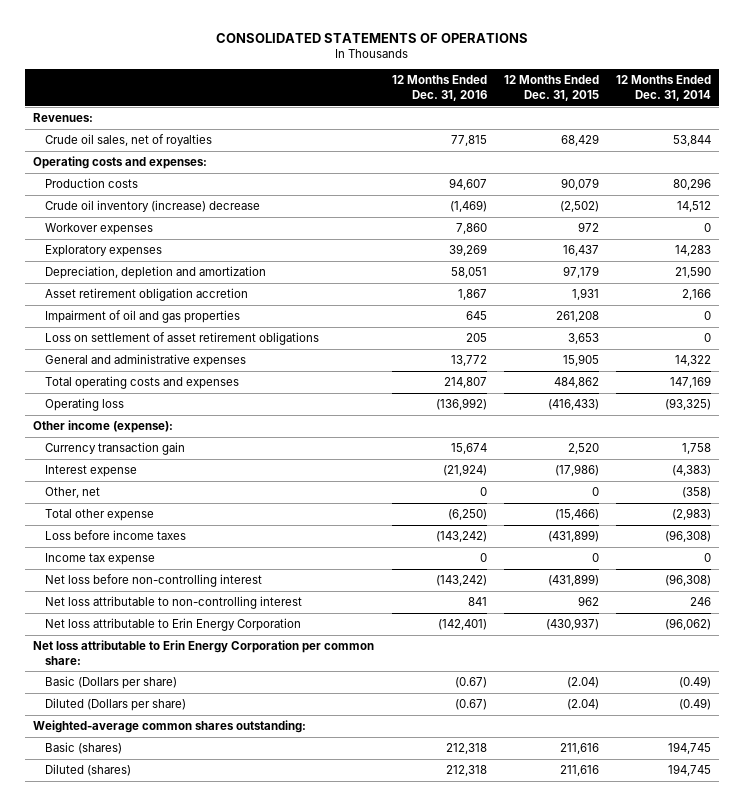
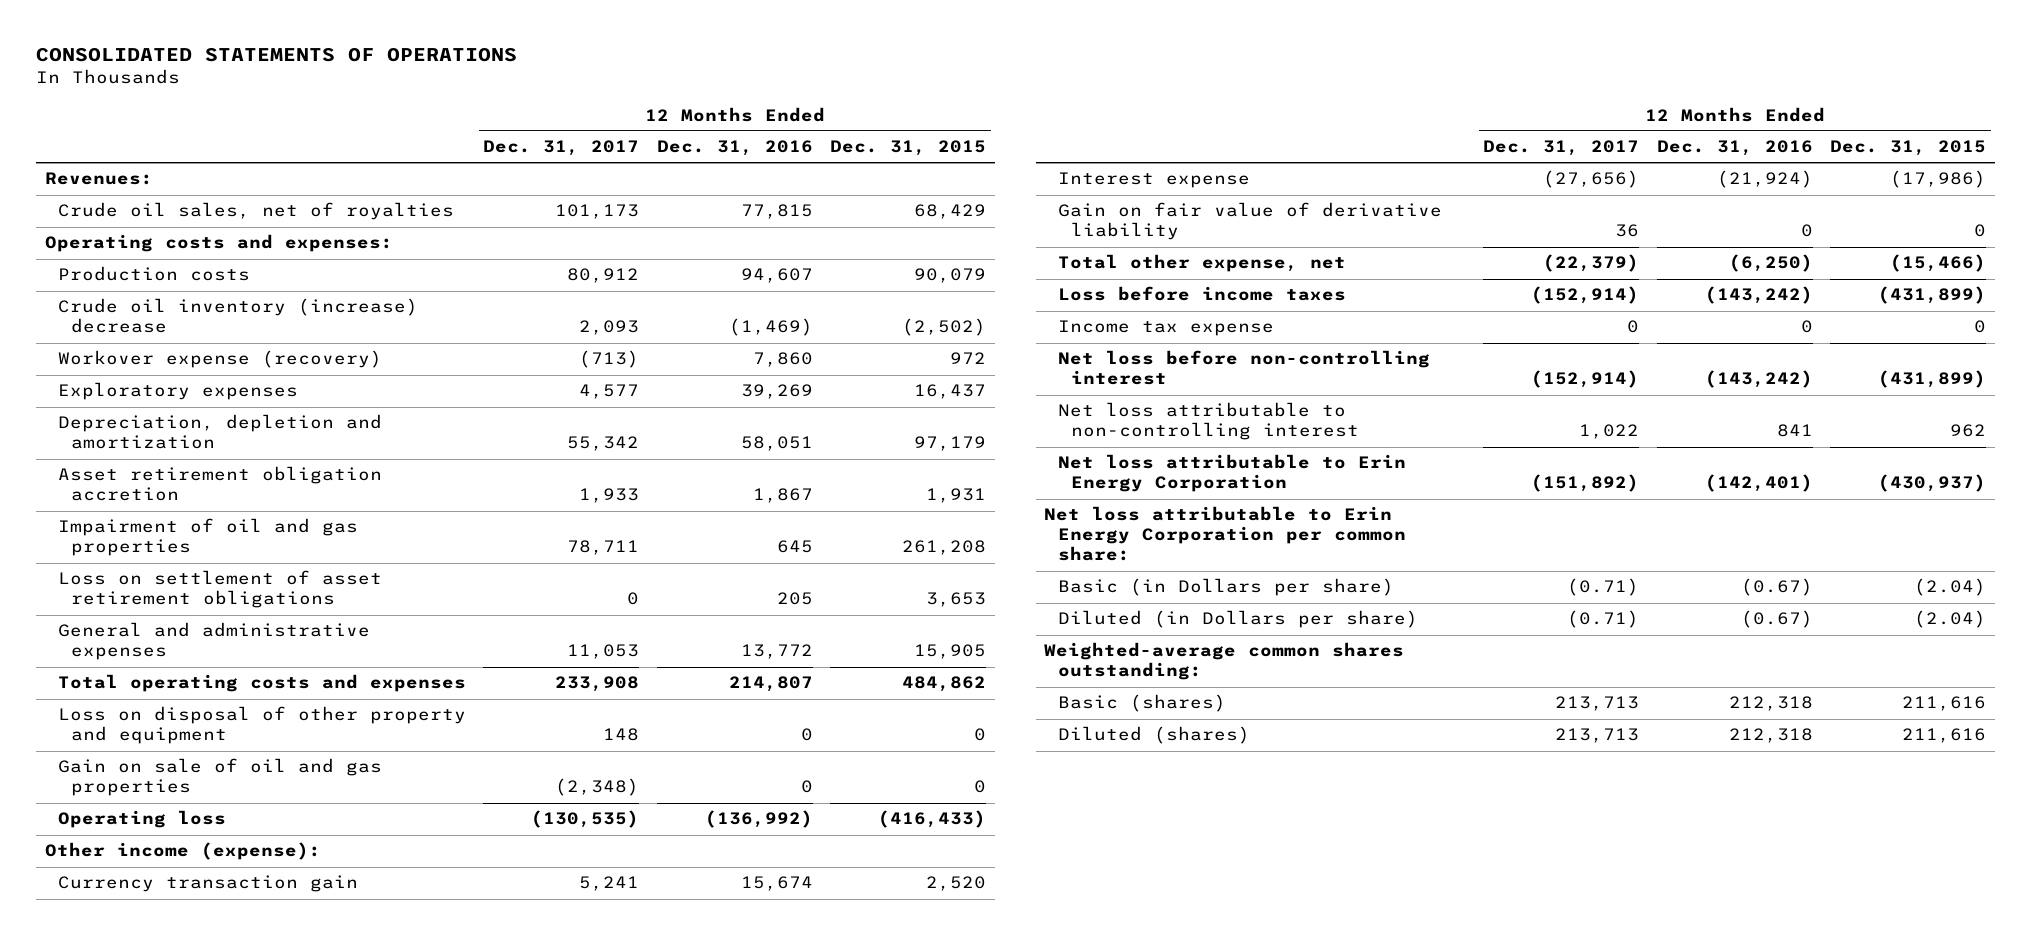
[615,75,711,101] 12 Months Ended Dec. 31, 2014 -> none
none -> [483,140,640,157] Dec. 31, 2017
[45,223,154,236] Workover expenses -> [57,350,382,369] Workover expense (recovery)
none -> [57,706,466,745] Loss on disposal of other property and equipment
none -> [57,758,382,797] Gain on sale of oil and gas properties
[45,487,101,499] Other, net -> none
none -> [1057,202,1442,241] Gain on fair value of derivative liability
[45,509,155,522] Total other expense -> [1057,254,1346,273] Total other expense, net
[45,676,178,690] Basic (Dollars per share) -> [1057,578,1394,597] Basic (in Dollars per share)
[45,698,187,712] Diluted (Dollars per share) -> [1057,610,1418,629] Diluted (in Dollars per share)

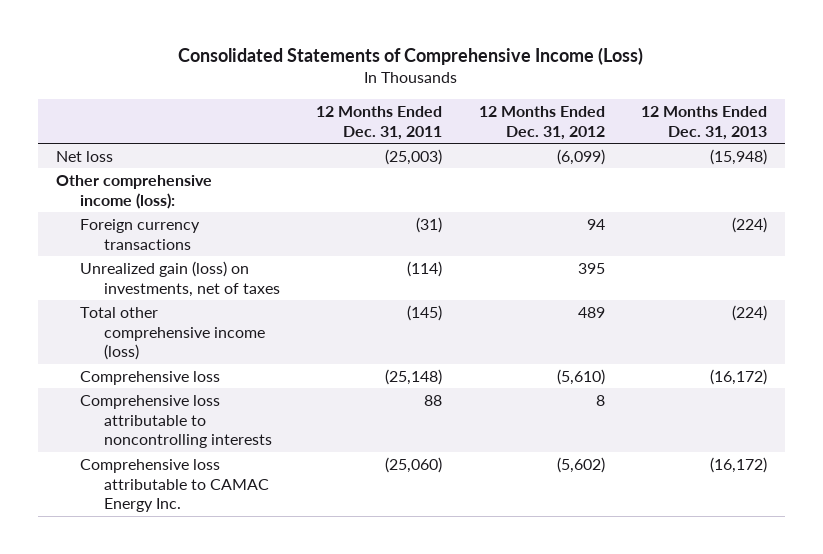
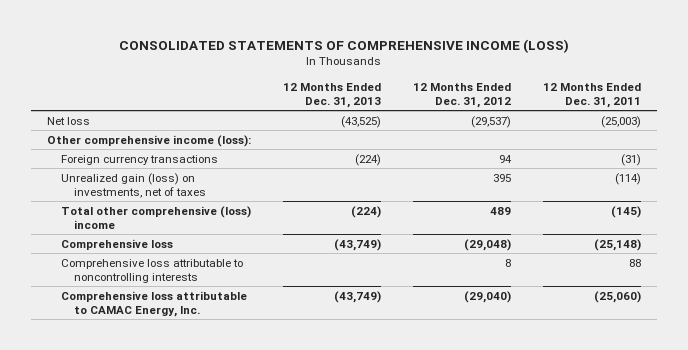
[178,47,644,66] Consolidated Statements of Comprehensive Income (Loss) -> [119,38,570,53] CONSOLIDATED STATEMENTS OF COMPREHENSIVE INCOME (LOSS)
[556,148,605,165] (6,099) -> [471,115,512,128] (29,537)
[709,148,767,165] (15,948) -> [341,115,382,128] (43,525)
[80,306,266,361] Total other comprehensive income (loss) -> [60,205,251,229] Total other comprehensive (loss) income
[556,368,605,385] (5,610) -> [464,238,512,251] (29,048)
[709,368,767,385] (16,172) -> [334,238,382,251] (43,749)
[80,458,270,513] Comprehensive loss attributable to CAMAC Energy Inc. -> [60,290,247,317] Comprehensive loss attributable to CAMAC Energy, Inc.
[556,456,605,473] (5,602) -> [464,290,512,303] (29,040)
[709,456,767,473] (16,172) -> [334,290,382,303] (43,749)

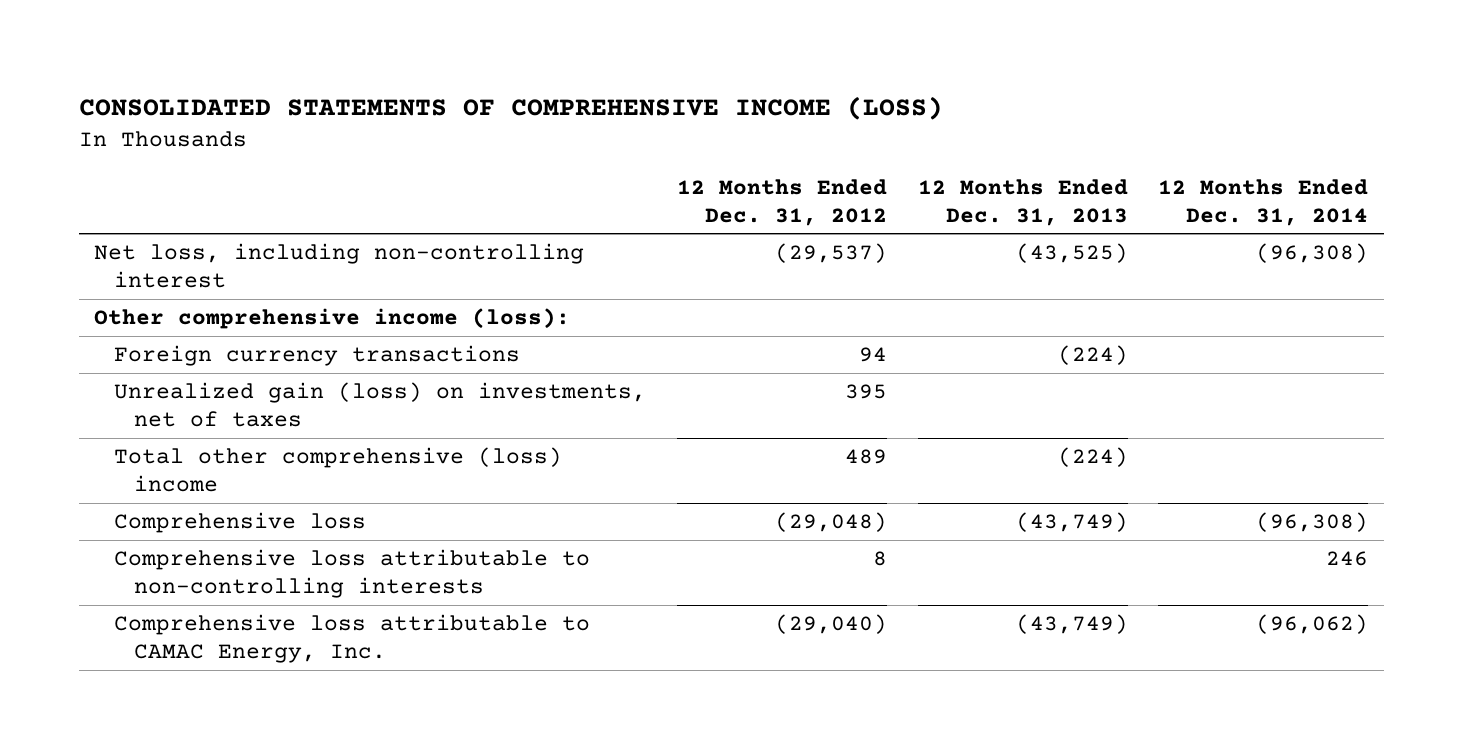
[543,82,642,108] 12 Months Ended Dec. 31, 2011 -> none
none -> [1158,178,1369,226] 12 Months Ended Dec. 31, 2014
[47,116,91,125] Net loss -> [94,243,585,289] Net loss, including non-controlling interest
[60,258,243,283] Comprehensive loss attributable to noncontrolling interests -> [114,549,591,599] Comprehensive loss attributable to non-controlling interests

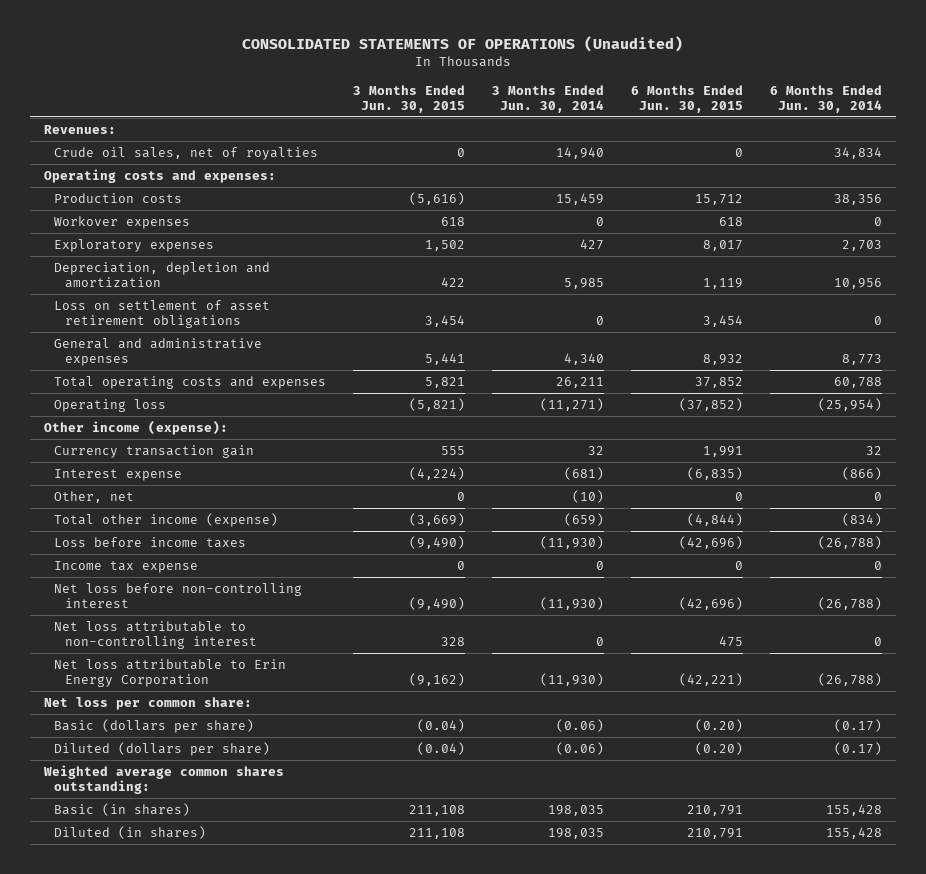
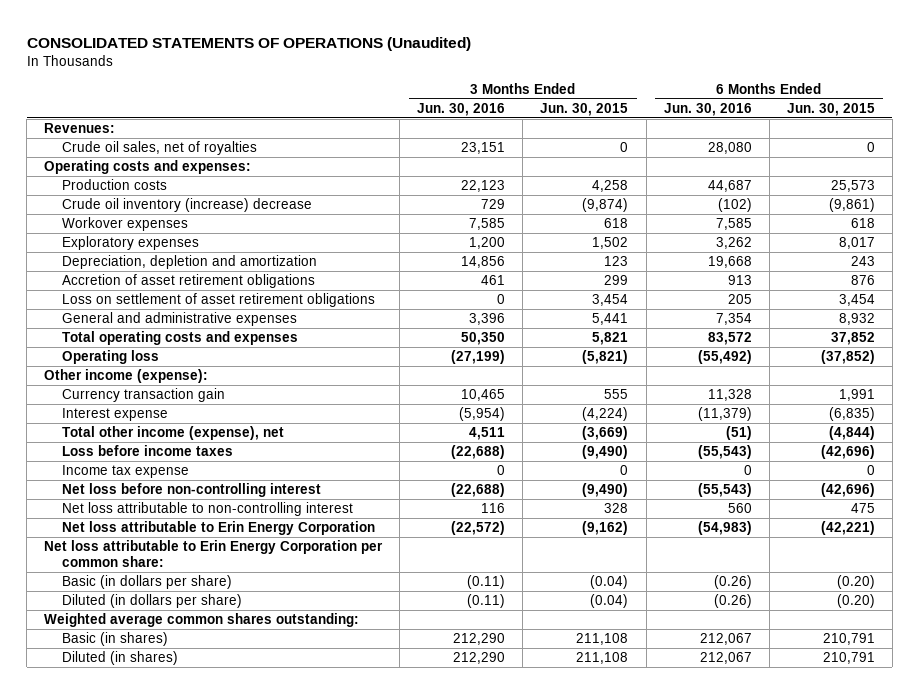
[492,84,605,113] 3 Months Ended Jun. 30, 2014 -> none
[770,84,883,113] 6 Months Ended Jun. 30, 2014 -> none
none -> [417,102,506,116] Jun. 30, 2016
none -> [663,102,752,116] Jun. 30, 2016
[409,191,466,205] (5,616) -> [592,180,629,193] 4,258
[695,193,744,205] 15,712 -> [830,180,875,193] 25,573
none -> [61,198,312,213] Crude oil inventory (increase) decrease
[441,276,466,287] 422 -> [604,256,629,267] 123
[703,277,744,289] 1,119 -> [850,256,875,267] 243
none -> [61,274,315,289] Accretion of asset retirement obligations
[54,490,135,503] Other, net -> none
[54,512,279,527] Total other income (expense) -> [61,426,284,441] Total other income (expense), net
[43,696,252,710] Net loss per common share: -> [44,540,384,568] Net loss attributable to Erin Energy Corporation per common share:
[54,718,255,733] Basic (dollars per share) -> [61,575,232,590] Basic (in dollars per share)
[54,741,271,756] Diluted (dollars per share) -> [61,594,242,609] Diluted (in dollars per share)

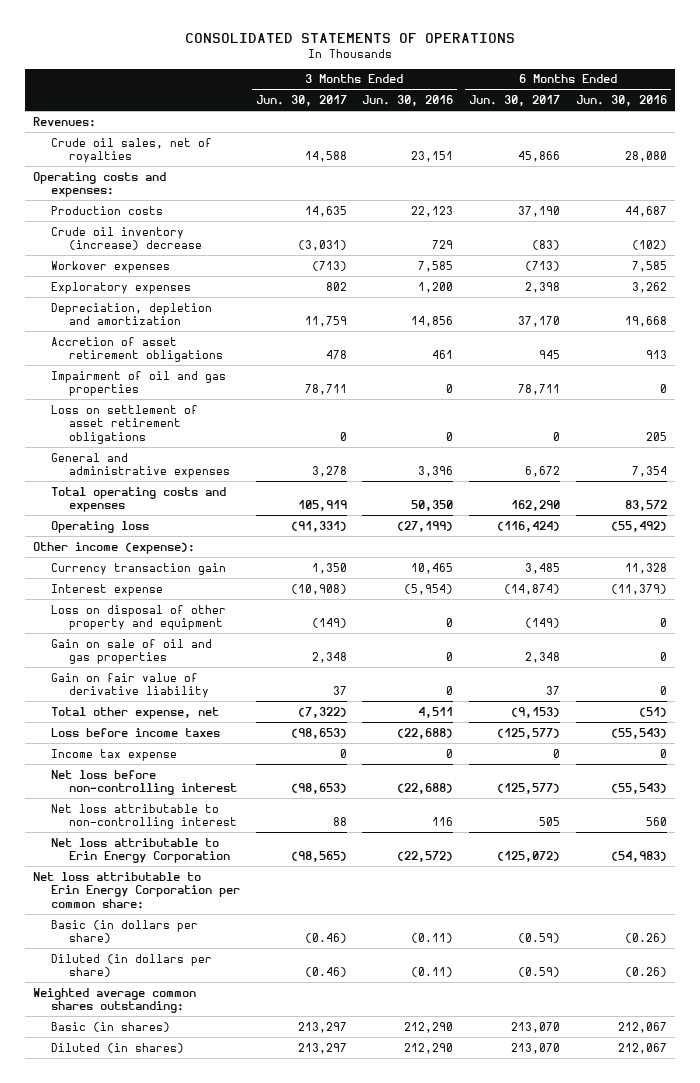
[26,36,471,51] CONSOLIDATED STATEMENTS OF OPERATIONS (Unaudited) -> [184,32,515,43] CONSOLIDATED STATEMENTS OF OPERATIONS
[540,102,629,116] Jun. 30, 2015 -> none
[786,102,875,116] Jun. 30, 2015 -> none
none -> [255,95,347,107] Jun. 30, 2017
none -> [469,95,561,107] Jun. 30, 2017
none -> [50,370,226,397] Impairment of oil and gas properties
none -> [50,604,226,631] Loss on disposal of other property and equipment
none -> [50,638,212,665] Gain on sale of oil and gas properties
none -> [50,672,209,699] Gain on fair value of derivative liability
[61,426,284,441] Total other income (expense), net -> [50,706,219,719] Total other expense, net

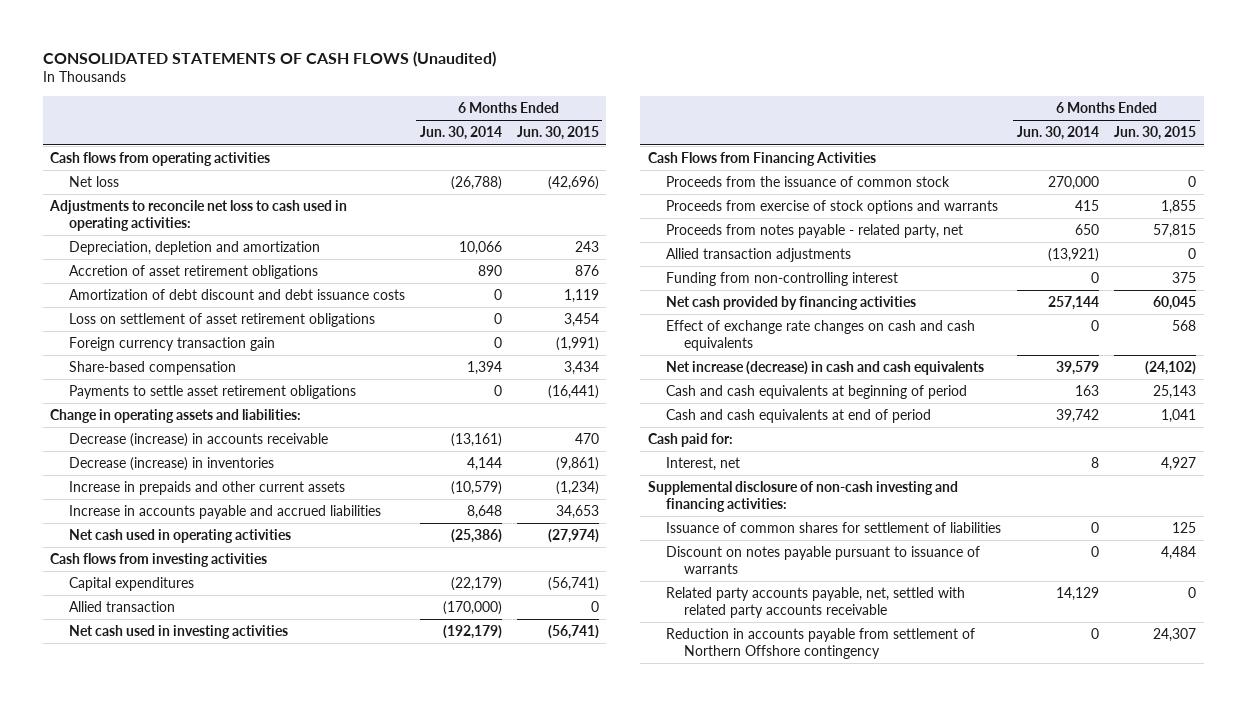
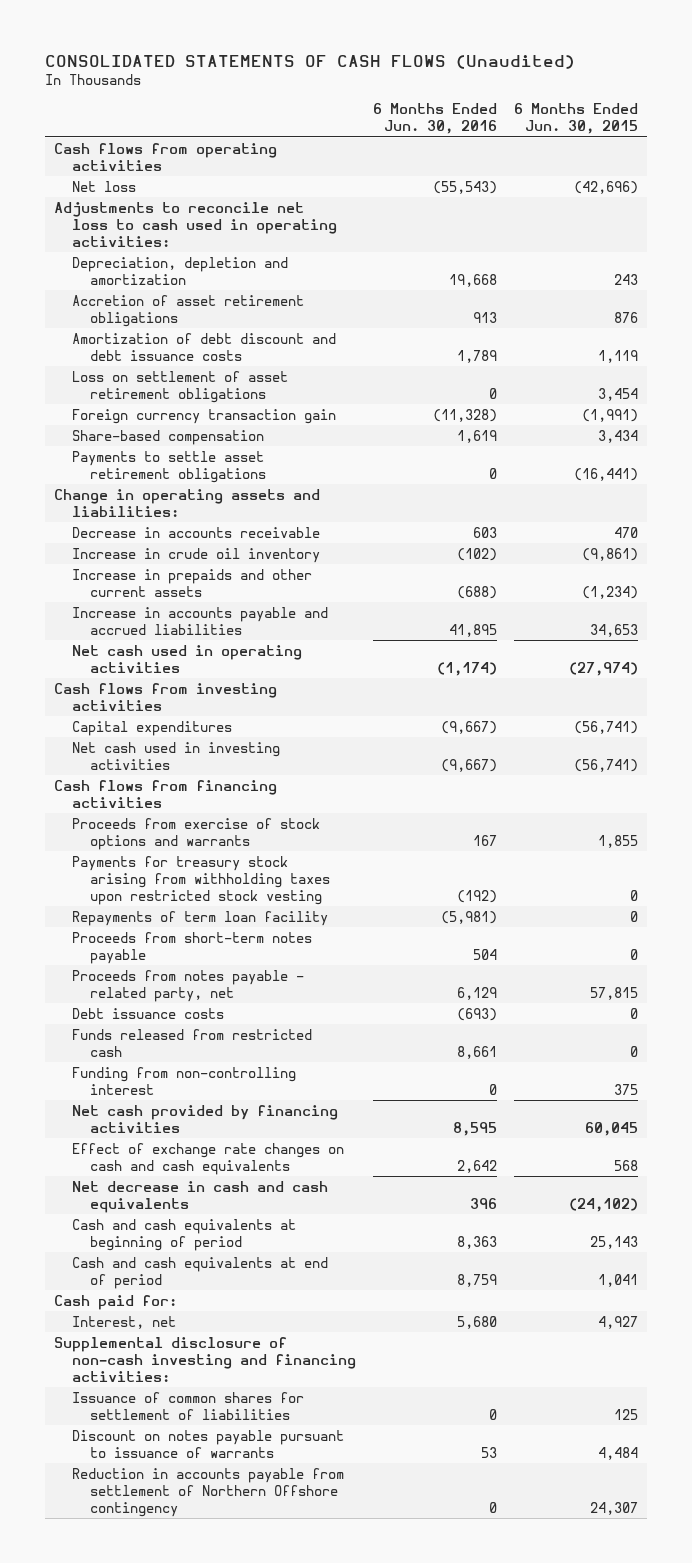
[419,126,502,141] Jun. 30, 2014 -> none
none -> [373,103,498,135] 6 Months Ended Jun. 30, 2016
[68,433,328,448] Decrease (increase) in accounts receivable -> [71,526,320,538] Decrease in accounts receivable
[68,457,274,472] Decrease (increase) in inventories -> [71,547,320,563] Increase in crude oil inventory
[68,601,175,613] Allied transaction -> none
[665,176,950,188] Proceeds from the issuance of common stock -> none
[647,152,876,167] Cash Flows from Financing Activities -> [53,779,277,808] Cash flows from financing activities
none -> [71,855,331,905] Payments for treasury stock arising from withholding taxes upon restricted stock vesting
none -> [71,910,328,926] Repayments of term loan facility
none -> [71,931,312,964] Proceeds from short-term notes payable
[665,248,851,263] Allied transaction adjustments -> none
none -> [71,1007,224,1019] Debt issuance costs
none -> [71,1028,312,1057] Funds released from restricted cash
[665,361,984,376] Net increase (decrease) in cash and cash equivalents -> [71,1180,328,1213] Net decrease in cash and cash equivalents
[665,587,965,618] Related party accounts payable, net, settled with related party accounts receivable -> none

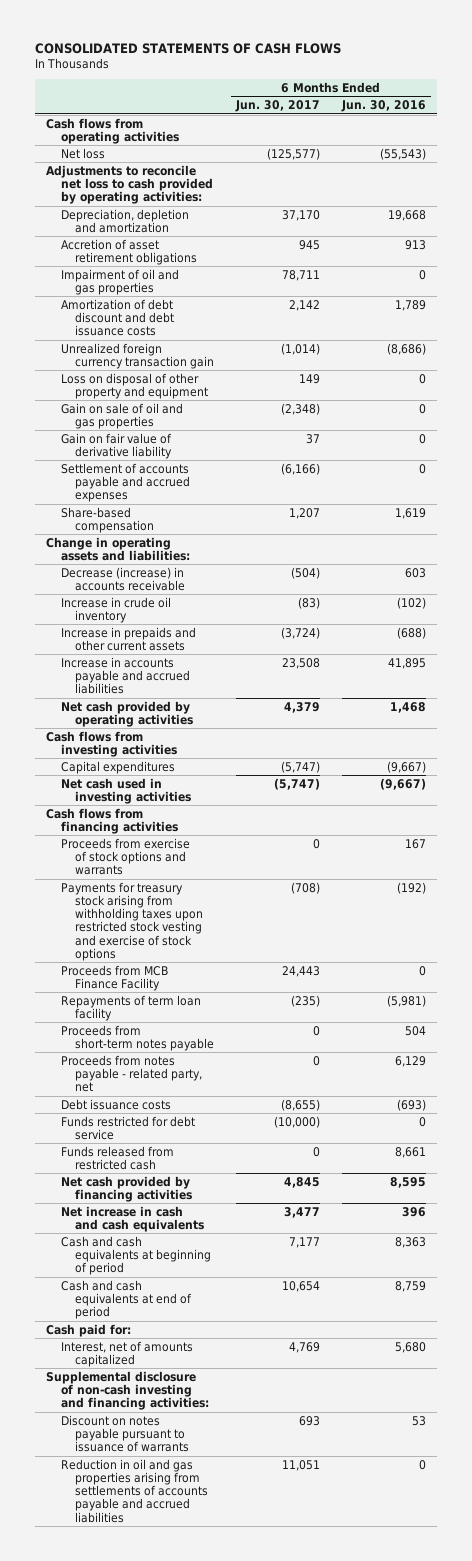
[45,54,576,69] CONSOLIDATED STATEMENTS OF CASH FLOWS (Unaudited) -> [35,42,342,54] CONSOLIDATED STATEMENTS OF CASH FLOWS
[514,103,639,135] 6 Months Ended Jun. 30, 2015 -> none
none -> [235,100,321,113] Jun. 30, 2017
[53,201,337,247] Adjustments to reconcile net loss to cash used in operating activities: -> [46,164,213,205] Adjustments to reconcile net loss to cash provided by operating activities:
none -> [60,268,179,295] Impairment of oil and gas properties
[71,370,288,403] Loss on settlement of asset retirement obligations -> none
[71,408,336,424] Foreign currency transaction gain -> [60,342,215,369] Unrealized foreign currency transaction gain
[433,408,498,422] (11,328) -> [386,342,426,355] (8,686)
none -> [60,372,209,399] Loss on disposal of other property and equipment
none -> [60,402,183,429] Gain on sale of oil and gas properties
none -> [60,432,173,459] Gain on fair value of derivative liability
none -> [60,462,191,503] Settlement of accounts payable and accrued expenses
[71,450,267,483] Payments to settle asset retirement obligations -> none
[71,526,320,538] Decrease in accounts receivable -> [60,566,186,591] Decrease (increase) in accounts receivable
[71,644,302,673] Net cash used in operating activities -> [60,700,194,727] Net cash provided by operating activities
[437,661,498,676] (1,174) -> [389,701,426,713] 1,468
[71,855,331,905] Payments for treasury stock arising from withholding taxes upon restricted stock vesting -> [60,881,204,961] Payments for treasury stock arising from withholding taxes upon restricted stock vesting and exercise of stock options
none -> [60,964,168,991] Proceeds from MCB Finance Facility
none -> [60,1115,195,1140] Funds restricted for debt service
[71,1066,296,1095] Funding from non-controlling interest -> none
[71,1142,344,1175] Effect of exchange rate changes on cash and cash equivalents -> none
[71,1180,328,1213] Net decrease in cash and cash equivalents -> [60,1205,205,1232] Net increase in cash and cash equivalents
[71,1315,176,1329] Interest, net -> [60,1340,193,1367] Interest, net of amounts capitalized
[71,1391,304,1420] Issuance of common shares for settlement of liabilities -> none
[71,1467,344,1517] Reduction in accounts payable from settlement of Northern Offshore contingency -> none
none -> [60,1458,209,1523] Reduction in oil and gas properties arising from settlements of accounts payable and accrued liabilities

